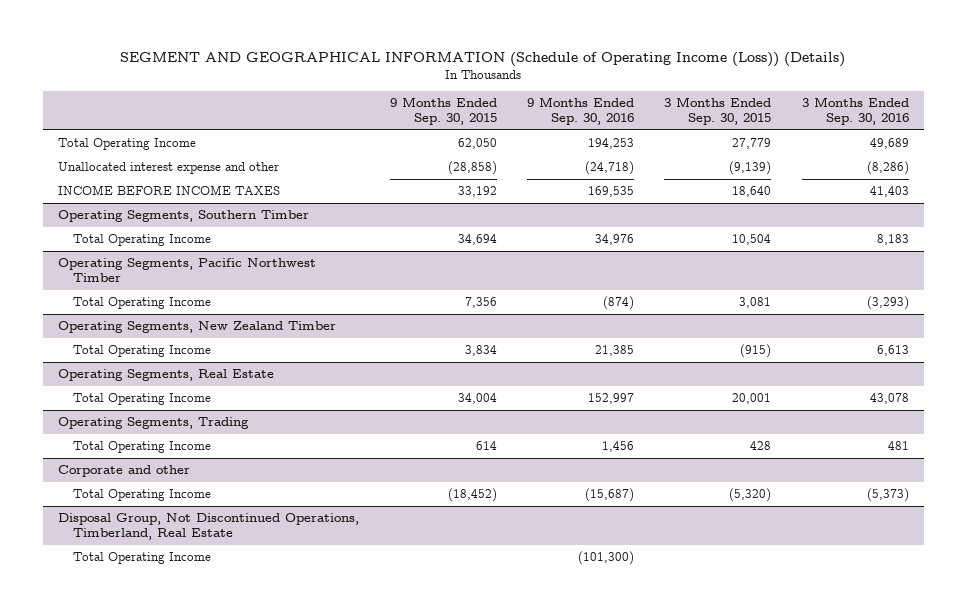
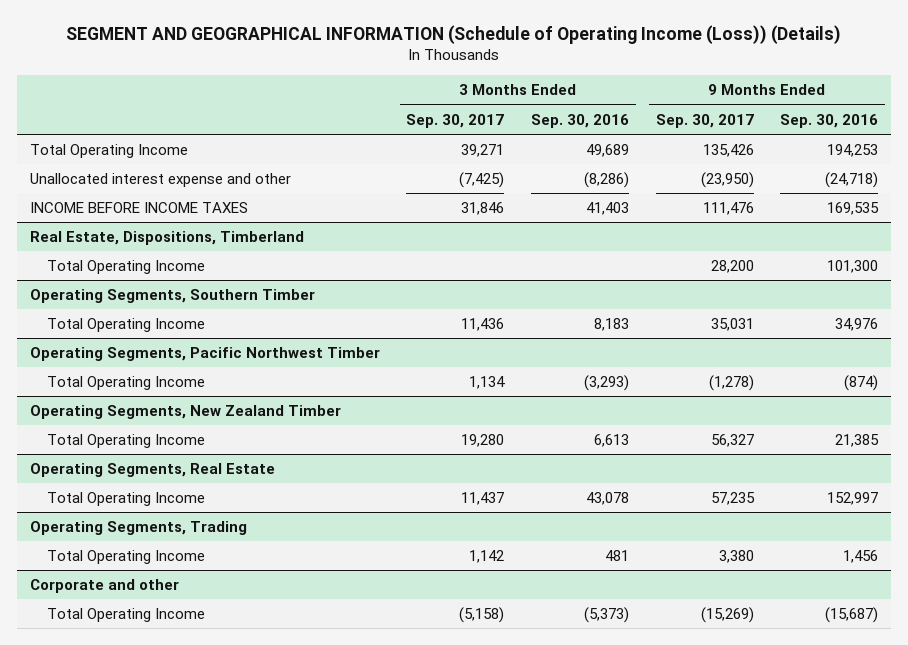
[389,97,497,126] 9 Months Ended Sep. 30, 2015 -> none
[664,97,772,126] 3 Months Ended Sep. 30, 2015 -> none
none -> [406,113,505,128] Sep. 30, 2017
none -> [655,113,754,128] Sep. 30, 2017
none -> [29,231,304,246] Real Estate, Dispositions, Timberland
none -> [47,260,206,275] Total Operating Income
[58,513,360,540] Disposal Group, Not Discontinued Operations, Timberland, Real Estate -> none
[72,552,211,565] Total Operating Income -> none

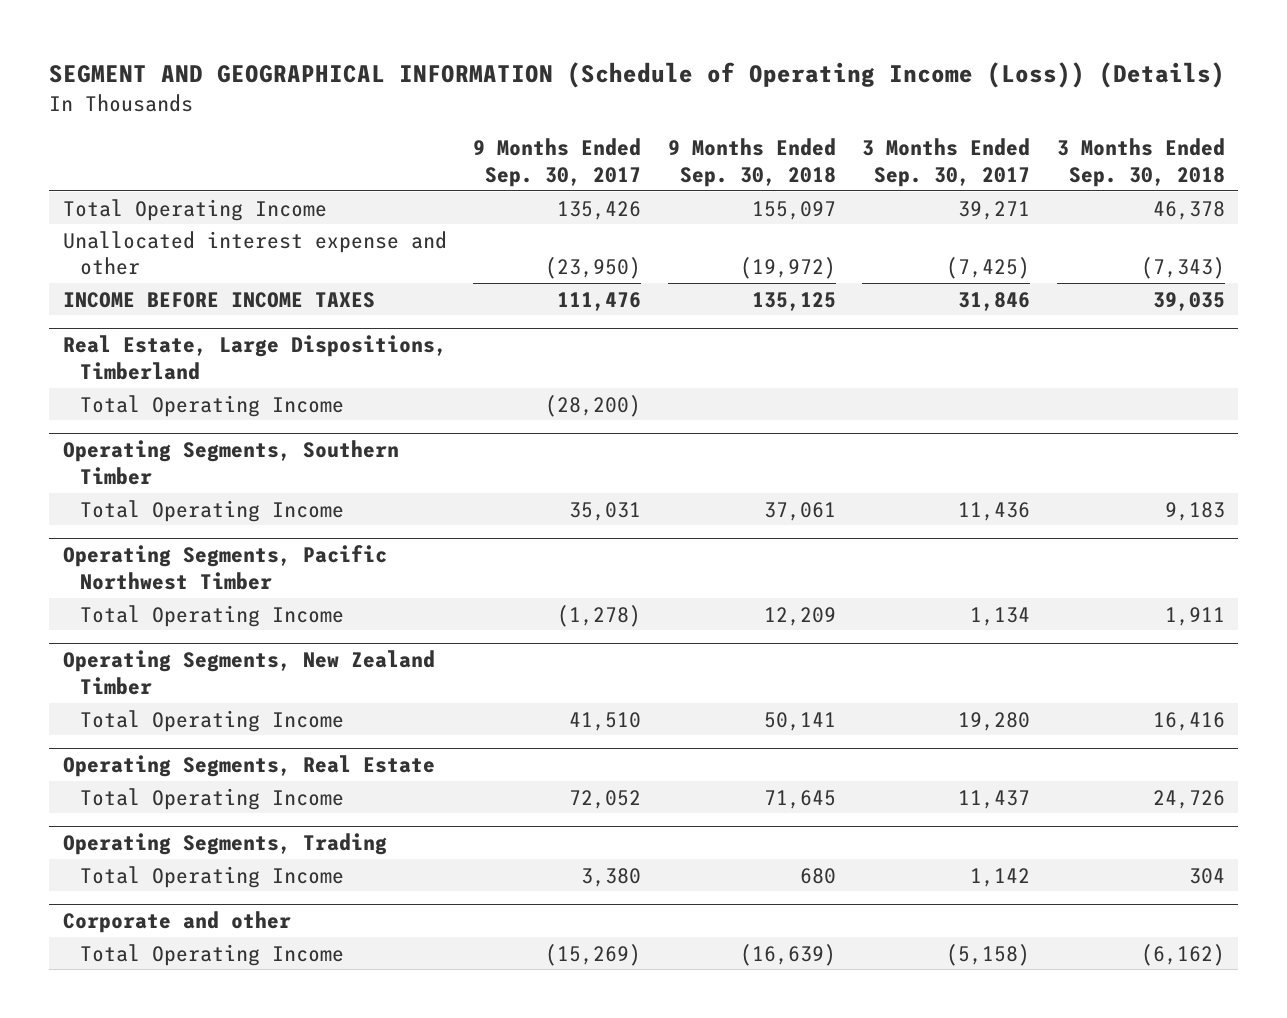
[530,113,629,128] Sep. 30, 2016 -> none
[780,113,879,128] Sep. 30, 2016 -> none
none -> [667,138,836,188] 9 Months Ended Sep. 30, 2018
none -> [1056,138,1225,188] 3 Months Ended Sep. 30, 2018
[29,231,304,246] Real Estate, Dispositions, Timberland -> [62,335,447,380] Real Estate, Large Dispositions, Timberland
[710,260,754,274] 28,200 -> [545,394,642,417] (28,200)
[710,434,754,448] 56,327 -> [569,711,642,731] 41,510
[710,492,755,506] 57,235 -> [569,789,642,809] 72,052

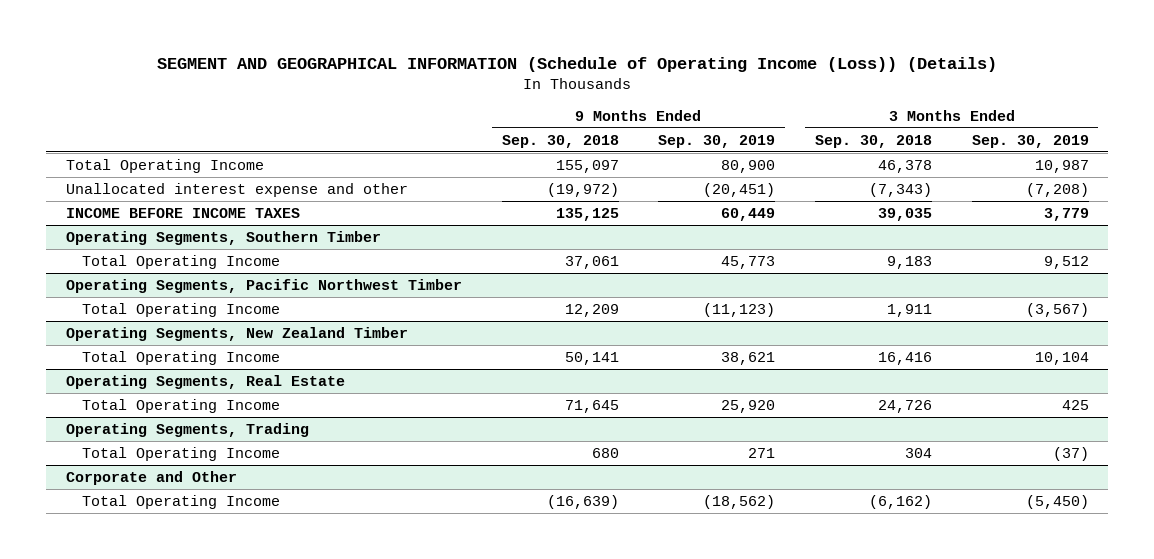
[473,138,642,188] 9 Months Ended Sep. 30, 2017 -> none
[862,138,1031,188] 3 Months Ended Sep. 30, 2017 -> none
none -> [658,134,776,148] Sep. 30, 2019
none -> [971,134,1089,148] Sep. 30, 2019
[62,335,447,380] Real Estate, Large Dispositions, Timberland -> none
[80,394,345,417] Total Operating Income -> none
[62,911,291,934] Corporate and other -> [65,470,237,485] Corporate and Other

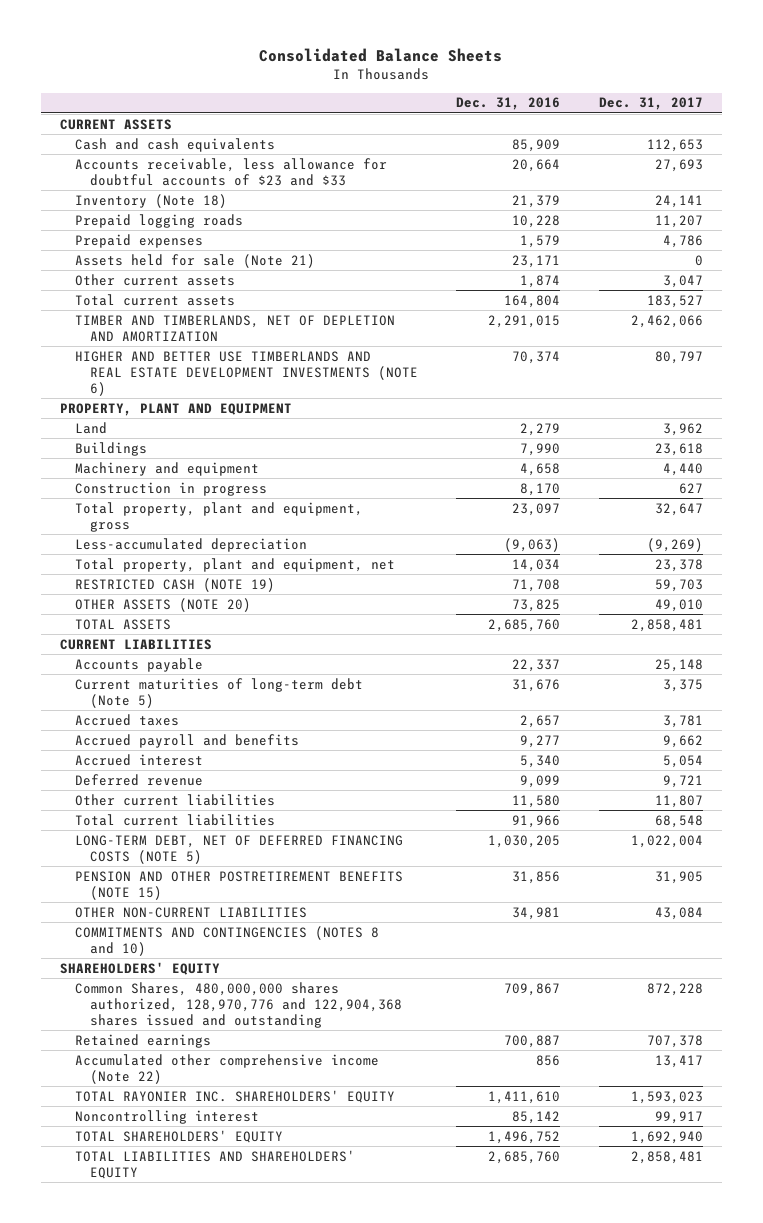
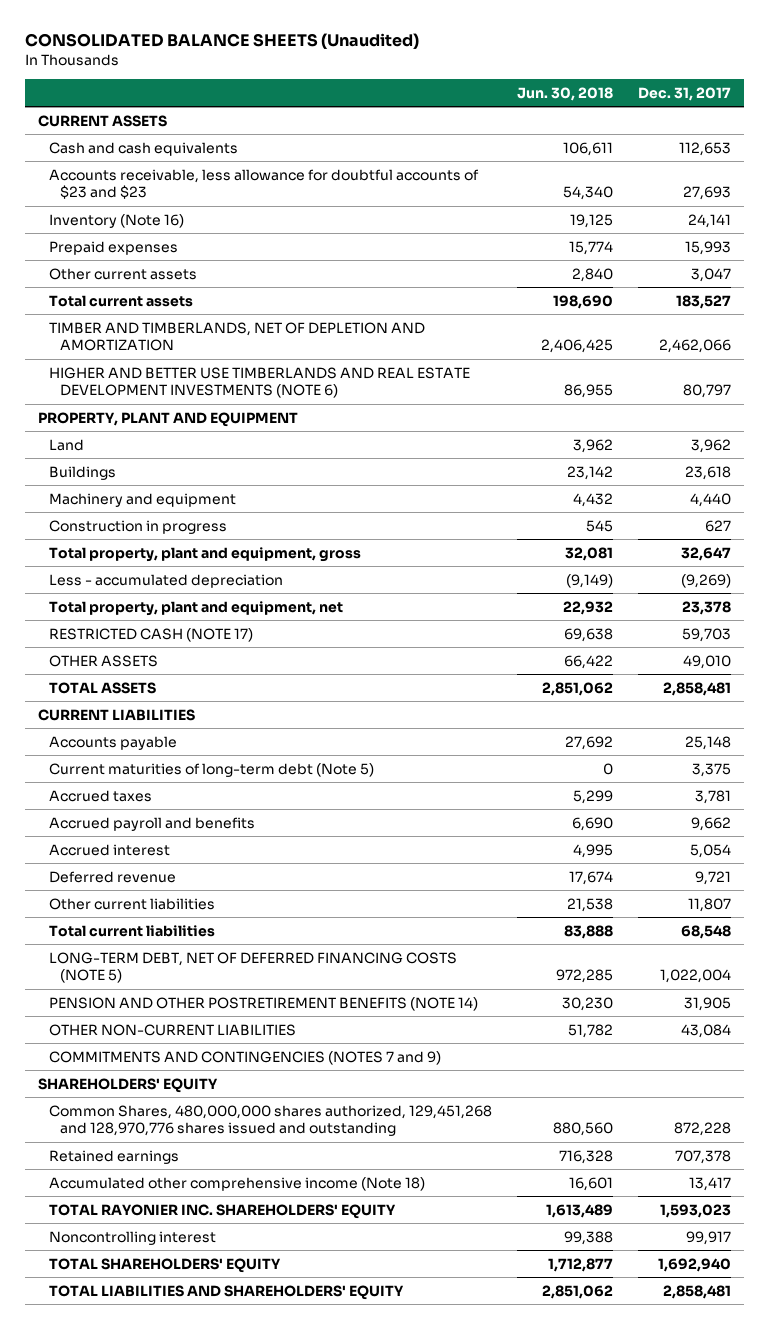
[259,48,503,63] Consolidated Balance Sheets -> [24,33,419,50] CONSOLIDATED BALANCE SHEETS (Unaudited)
[456,97,561,111] Dec. 31, 2016 -> none
none -> [517,86,614,101] Jun. 30, 2018
[74,213,243,228] Prepaid logging roads -> none
[74,253,315,268] Assets held for sale (Note 21) -> none
[74,157,387,186] Accounts receivable, less allowance for doubtful accounts of $23 and $33 -> [48,168,479,200] Accounts receivable, less allowance for doubtful accounts of $23 and $23
[74,193,227,208] Inventory (Note 18) -> [48,213,184,228] Inventory (Note 16)
[662,234,703,248] 4,786 -> [685,240,732,255] 15,993
[74,537,307,552] Less-accumulated depreciation -> [48,573,283,588] Less - accumulated depreciation
[74,577,275,592] RESTRICTED CASH (NOTE 19) -> [48,627,253,642] RESTRICTED CASH (NOTE 17)
[74,597,251,612] OTHER ASSETS (NOTE 20) -> [48,654,158,667] OTHER ASSETS
[74,870,403,900] PENSION AND OTHER POSTRETIREMENT BENEFITS (NOTE 15) -> [48,996,478,1011] PENSION AND OTHER POSTRETIREMENT BENEFITS (NOTE 14)
[74,925,379,956] COMMITMENTS AND CONTINGENCIES (NOTES 8 and 10) -> [48,1050,441,1065] COMMITMENTS AND CONTINGENCIES (NOTES 7 and 9)
[74,981,402,1028] Common Shares, 480,000,000 shares authorized, 128,970,776 and 122,904,368 shares issued and outstanding -> [48,1104,492,1137] Common Shares, 480,000,000 shares authorized, 129,451,268 and 128,970,776 shares issued and outstanding
[74,1053,379,1084] Accumulated other comprehensive income (Note 22) -> [48,1176,425,1191] Accumulated other comprehensive income (Note 18)

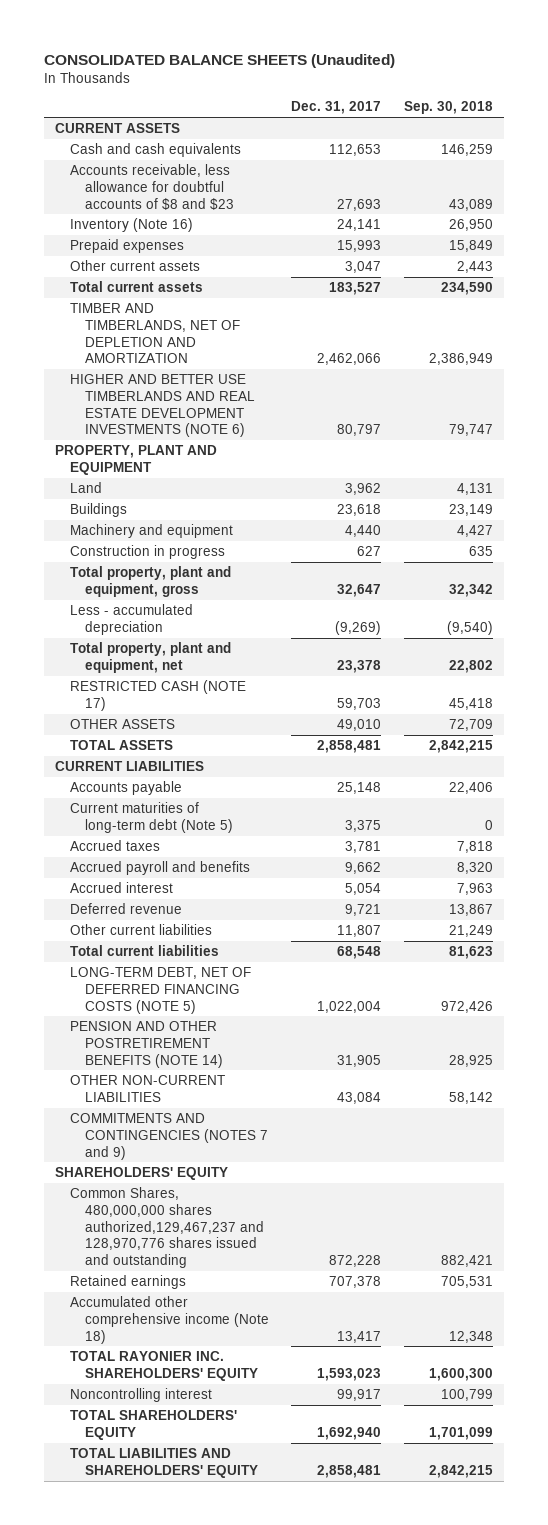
[517,86,614,101] Jun. 30, 2018 -> none
none -> [403,101,493,115] Sep. 30, 2018
[48,168,479,200] Accounts receivable, less allowance for doubtful accounts of $23 and $23 -> [69,164,234,210] Accounts receivable, less allowance for doubtful accounts of $8 and $23
[48,1104,492,1137] Common Shares, 480,000,000 shares authorized, 129,451,268 and 128,970,776 shares issued and outstanding -> [69,1187,264,1268] Common Shares, 480,000,000 shares authorized,129,467,237 and 128,970,776 shares issued and outstanding

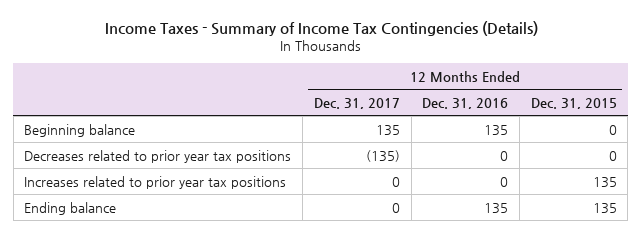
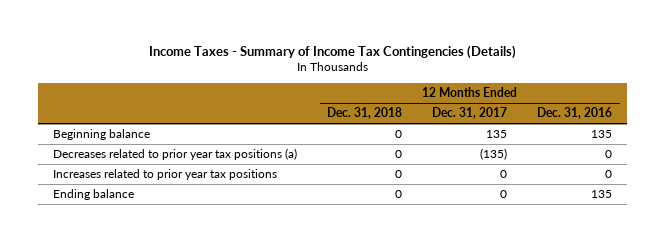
[530,97,617,109] Dec. 31, 2015 -> none
none -> [327,107,403,120] Dec. 31, 2018
[24,149,292,163] Decreases related to prior year tax positions -> [53,148,298,161] Decreases related to prior year tax positions (a)

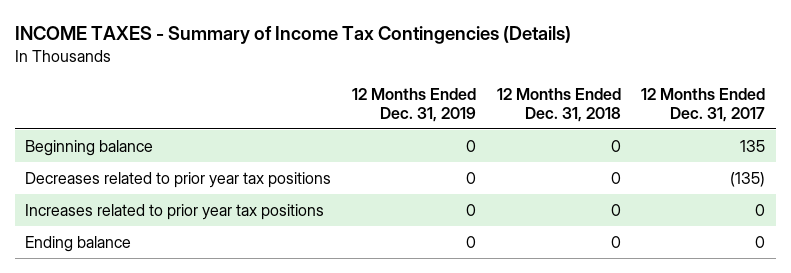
[148,44,516,59] Income Taxes - Summary of Income Tax Contingencies (Details) -> [15,26,572,45] INCOME TAXES - Summary of Income Tax Contingencies (Details)
[537,107,613,120] Dec. 31, 2016 -> none
none -> [352,87,477,122] 12 Months Ended Dec. 31, 2019
[53,148,298,161] Decreases related to prior year tax positions (a) -> [25,171,332,188] Decreases related to prior year tax positions

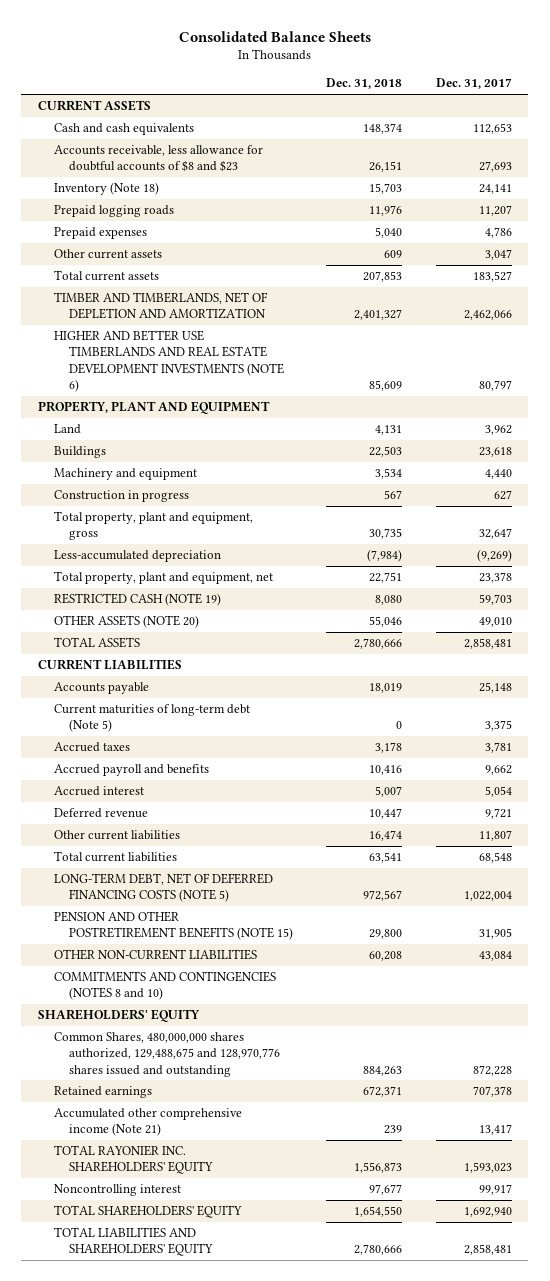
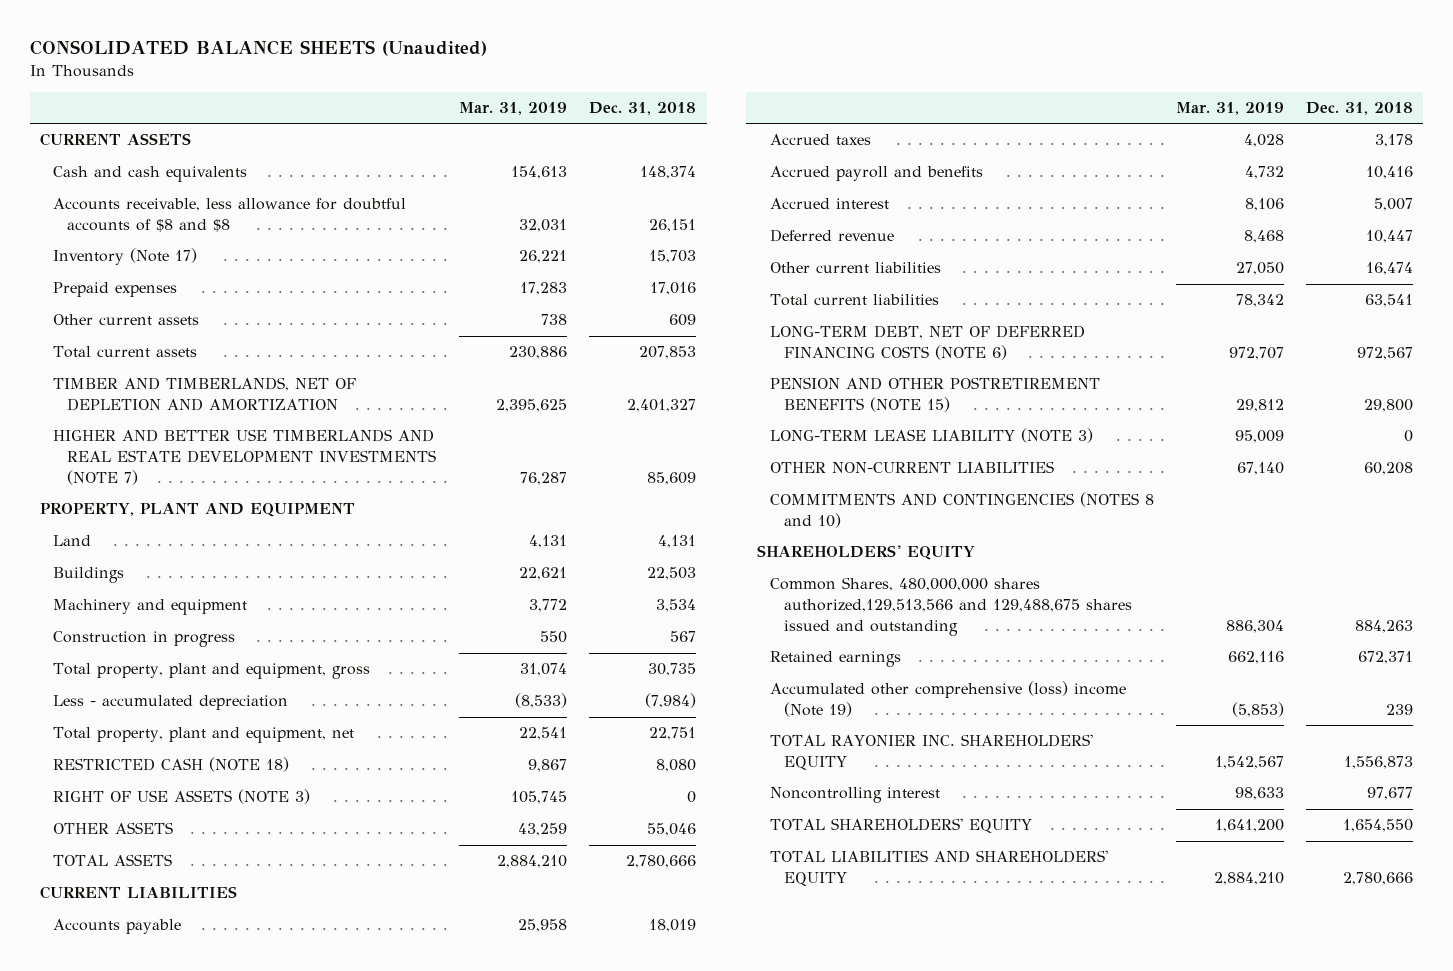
[178,30,371,42] Consolidated Balance Sheets -> [29,40,487,57] CONSOLIDATED BALANCE SHEETS (Unaudited)
[435,78,512,90] Dec. 31, 2017 -> none
none -> [459,102,568,116] Mar. 31, 2019
[53,205,174,218] Prepaid logging roads -> none
[53,145,263,173] Accounts receivable, less allowance for doubtful accounts of $8 and $23 -> [53,198,407,233] Accounts receivable, less allowance for doubtful accounts of $8 and $8
[53,182,159,196] Inventory (Note 18) -> [53,248,198,266] Inventory (Note 17)
[375,227,403,239] 5,040 -> [649,282,696,296] 17,016
[53,330,285,392] HIGHER AND BETTER USE TIMBERLANDS AND REAL ESTATE DEVELOPMENT INVESTMENTS (NOTE 6) -> [53,429,436,485] HIGHER AND BETTER USE TIMBERLANDS AND REAL ESTATE DEVELOPMENT INVESTMENTS (NOTE 7)
[53,550,221,563] Less-accumulated depreciation -> [53,695,289,711] Less - accumulated depreciation
[53,593,221,607] RESTRICTED CASH (NOTE 19) -> [53,757,290,773] RESTRICTED CASH (NOTE 18)
none -> [53,789,311,805] RIGHT OF USE ASSETS (NOTE 3)
[53,615,199,629] OTHER ASSETS (NOTE 20) -> [53,822,174,835] OTHER ASSETS
[53,704,250,733] Current maturities of long-term debt (Note 5) -> none
[53,873,273,903] LONG-TERM DEBT, NET OF DEFERRED FINANCING COSTS (NOTE 5) -> [770,325,1086,361] LONG-TERM DEBT, NET OF DEFERRED FINANCING COSTS (NOTE 6)
none -> [770,428,1094,444] LONG-TERM LEASE LIABILITY (NOTE 3)
[53,1032,281,1077] Common Shares, 480,000,000 shares authorized, 129,488,675 and 128,970,776 shares issued and outstanding -> [770,577,1132,636] Common Shares, 480,000,000 shares authorized,129,513,566 and 129,488,675 shares issued and outstanding
[53,1108,242,1137] Accumulated other comprehensive income (Note 21) -> [770,681,1127,718] Accumulated other comprehensive (loss) income (Note 19)

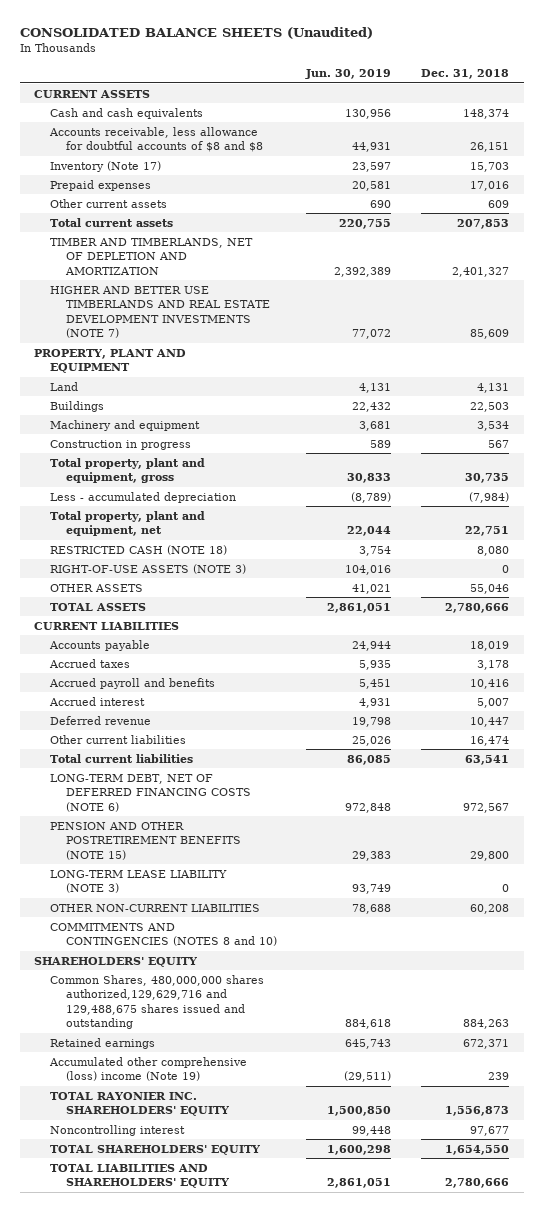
[459,102,568,116] Mar. 31, 2019 -> none
none -> [305,69,392,80] Jun. 30, 2019
[53,789,311,805] RIGHT OF USE ASSETS (NOTE 3) -> [50,563,247,574] RIGHT-OF-USE ASSETS (NOTE 3)
[770,577,1132,636] Common Shares, 480,000,000 shares authorized,129,513,566 and 129,488,675 shares issued and outstanding -> [50,974,265,1029] Common Shares, 480,000,000 shares authorized,129,629,716 and 129,488,675 shares issued and outstanding

